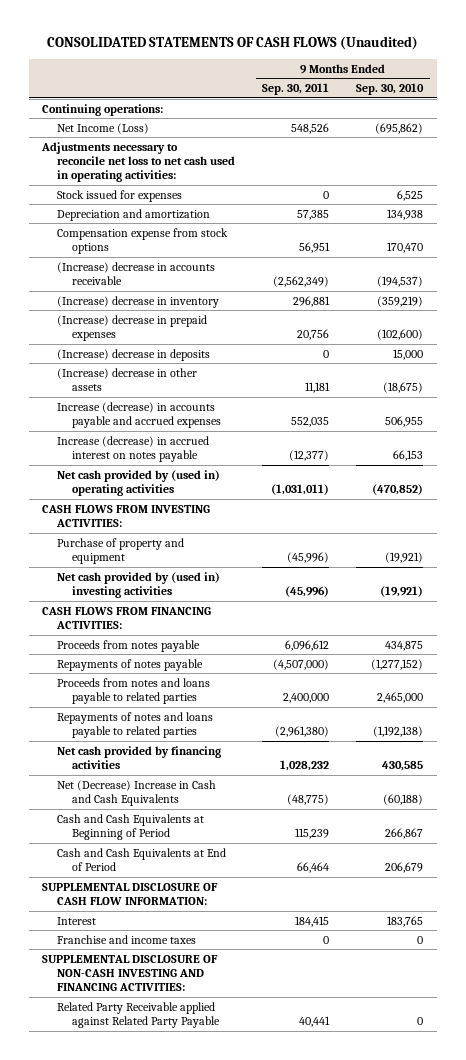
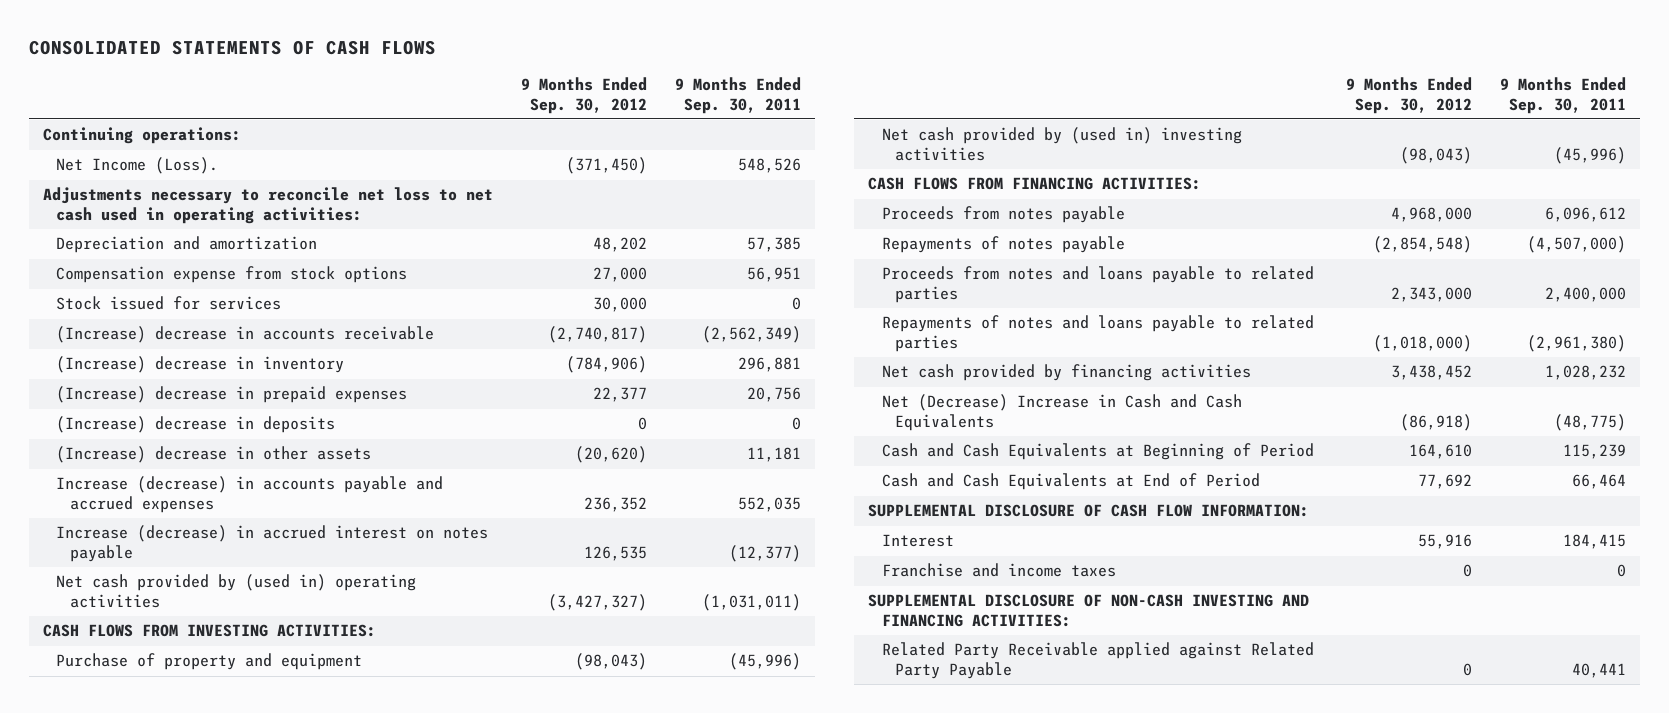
[46,36,418,51] CONSOLIDATED STATEMENTS OF CASH FLOWS (Unaudited) -> [29,39,437,55] CONSOLIDATED STATEMENTS OF CASH FLOWS
[356,82,425,95] Sep. 30, 2010 -> none
none -> [520,77,647,114] 9 Months Ended Sep. 30, 2012
[57,122,150,134] Net Income (Loss) -> [56,157,219,175] Net Income (Loss).
[57,189,183,202] Stock issued for expenses -> none
none -> [56,296,282,311] Stock issued for services

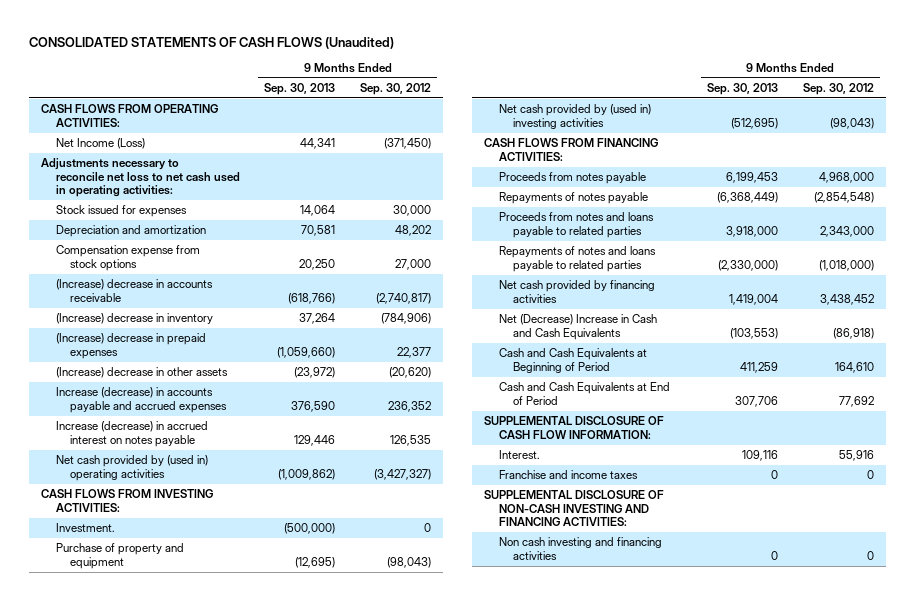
[29,39,437,55] CONSOLIDATED STATEMENTS OF CASH FLOWS -> [28,36,394,49] CONSOLIDATED STATEMENTS OF CASH FLOWS (Unaudited)
[674,77,801,114] 9 Months Ended Sep. 30, 2011 -> none
none -> [264,83,336,96] Sep. 30, 2013
[43,127,242,145] Continuing operations: -> none
none -> [41,104,219,127] CASH FLOWS FROM OPERATING ACTIVITIES:
[56,157,219,175] Net Income (Loss). -> [55,138,145,150] Net Income (Loss)
none -> [55,205,187,218] Stock issued for expenses
[56,296,282,311] Stock issued for services -> none
[56,416,336,434] (Increase) decrease in deposits -> none
none -> [55,523,115,533] Investment.
[881,534,954,548] Interest -> [498,450,540,460] Interest.
[881,642,1314,679] Related Party Receivable applied against Related Party Payable -> none
none -> [498,537,662,560] Non cash investing and financing activities

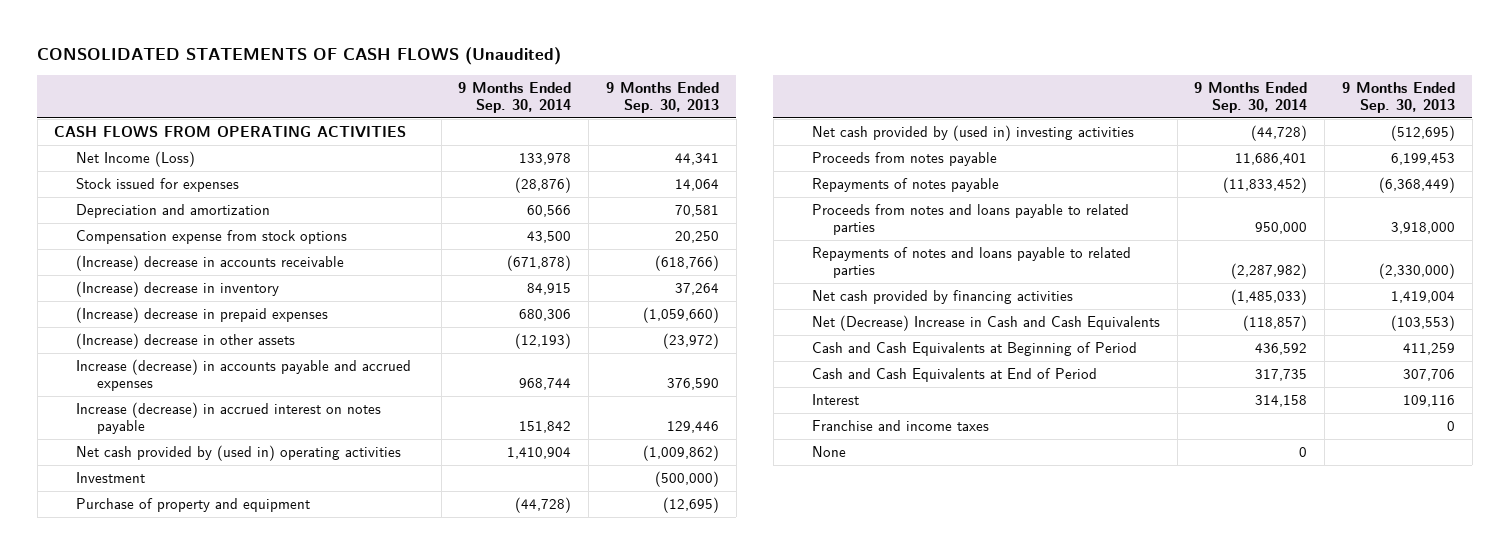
[359,83,431,96] Sep. 30, 2012 -> none
none -> [458,81,572,113] 9 Months Ended Sep. 30, 2014
[41,104,219,127] CASH FLOWS FROM OPERATING ACTIVITIES: -> [54,126,407,139] CASH FLOWS FROM OPERATING ACTIVITIES
[41,158,240,198] Adjustments necessary to reconcile net loss to net cash used in operating activities: -> none
[41,489,214,512] CASH FLOWS FROM INVESTING ACTIVITIES: -> none
[55,523,115,533] Investment. -> [75,472,145,484] Investment
[483,138,658,161] CASH FLOWS FROM FINANCING ACTIVITIES: -> none
[483,416,664,439] SUPPLEMENTAL DISCLOSURE OF CASH FLOW INFORMATION: -> none
[498,450,540,460] Interest. -> [811,394,859,406] Interest
[483,490,664,527] SUPPLEMENTAL DISCLOSURE OF NON-CASH INVESTING AND FINANCING ACTIVITIES: -> none
[498,537,662,560] Non cash investing and financing activities -> none
none -> [811,446,846,458] None

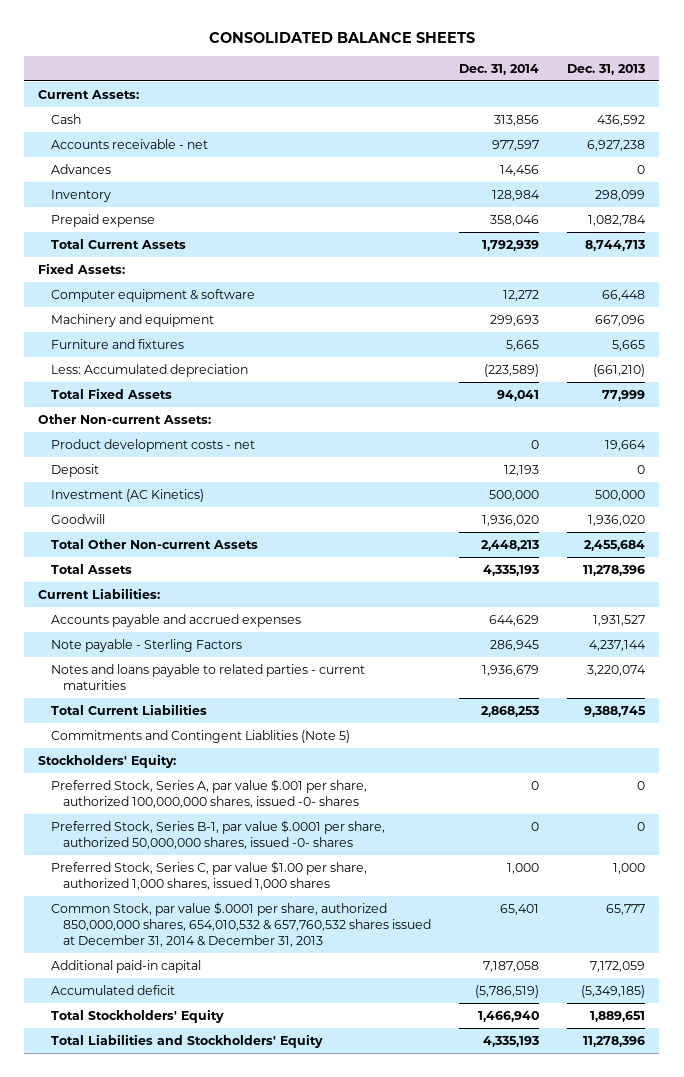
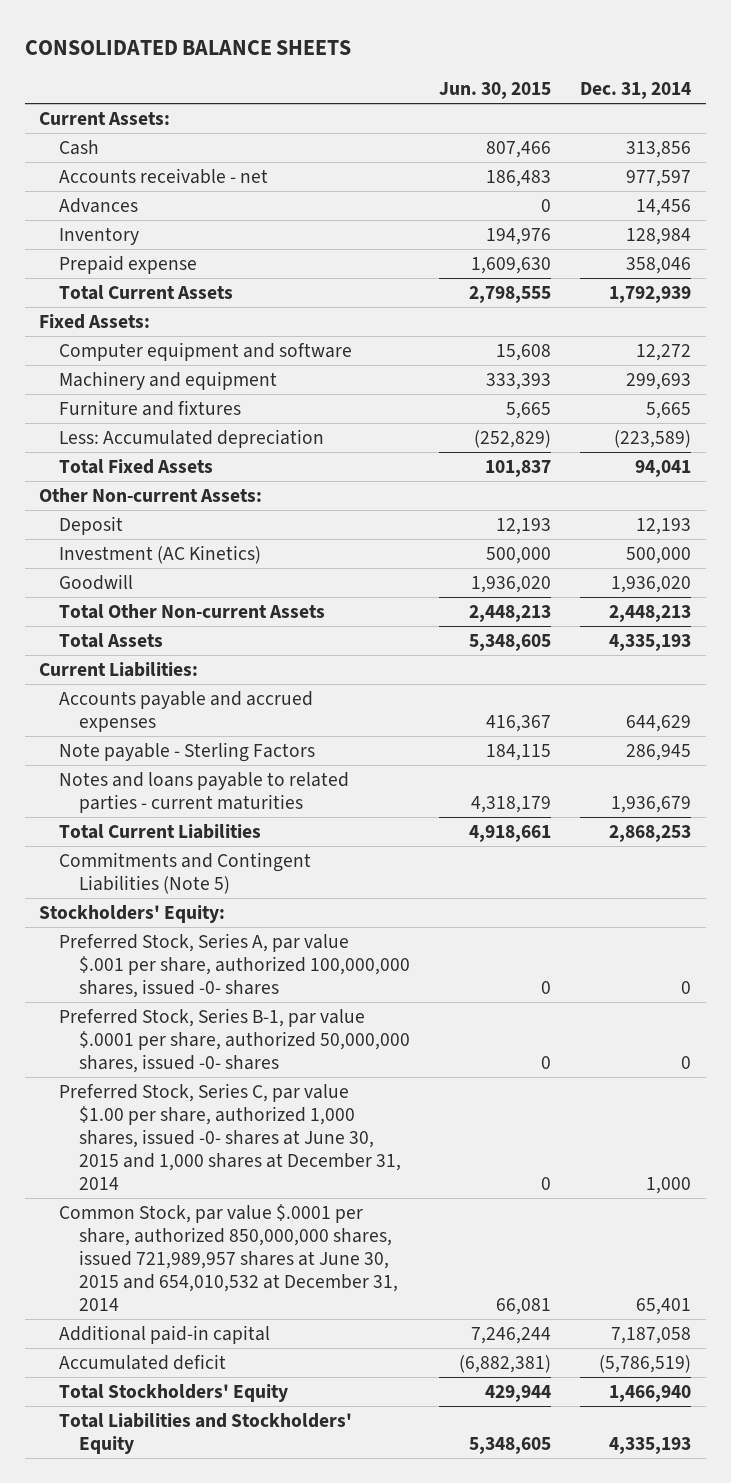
[567,63,646,75] Dec. 31, 2013 -> none
none -> [439,82,552,100] Jun. 30, 2015
[50,288,255,302] Computer equipment & software -> [59,341,353,361] Computer equipment and software
[50,438,255,452] Product development costs - net -> none
[50,729,350,743] Commitments and Contingent Liablities (Note 5) -> [59,851,312,895] Commitments and Contingent Liabilities (Note 5)
[50,860,367,890] Preferred Stock, Series C, par value $1.00 per share, authorized 1,000 shares, issued 1,000 shares -> [59,1082,402,1191] Preferred Stock, Series C, par value $1.00 per share, authorized 1,000 shares, issued -0- shares at June 30, 2015 and 1,000 shares at December 31, 2014
[50,901,432,947] Common Stock, par value $.0001 per share, authorized 850,000,000 shares, 654,010,532 & 657,760,532 shares issued at December 31, 2014 & December 31, 2013 -> [59,1203,399,1312] Common Stock, par value $.0001 per share, authorized 850,000,000 shares, issued 721,989,957 shares at June 30, 2015 and 654,010,532 at December 31, 2014

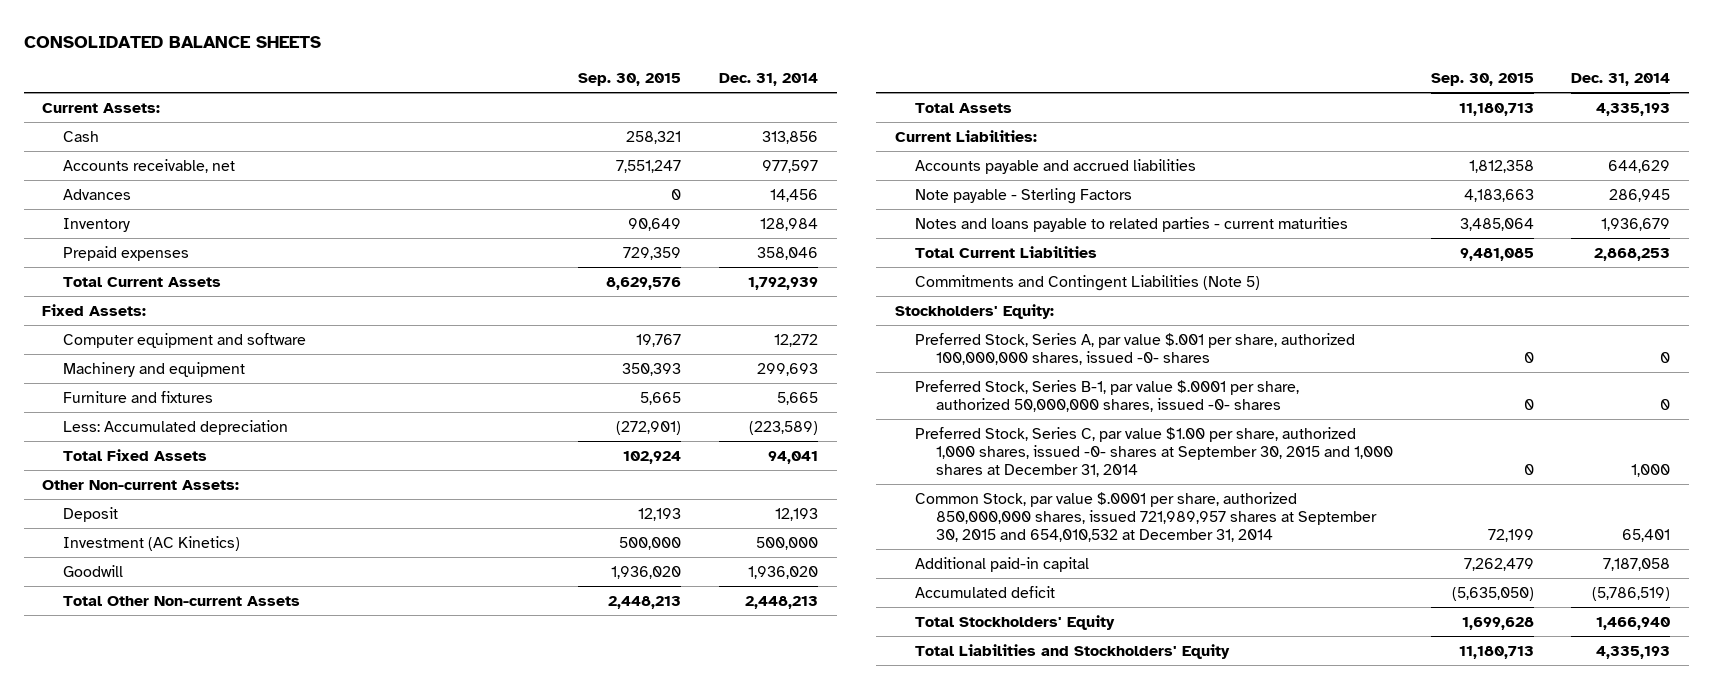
[439,82,552,100] Jun. 30, 2015 -> none
none -> [578,73,682,87] Sep. 30, 2015
[59,167,269,184] Accounts receivable - net -> [62,158,235,173] Accounts receivable, net
[59,254,198,274] Prepaid expense -> [62,245,189,261] Prepaid expenses
[59,690,314,733] Accounts payable and accrued expenses -> [915,158,1197,174] Accounts payable and accrued liabilities
[59,1082,402,1191] Preferred Stock, Series C, par value $1.00 per share, authorized 1,000 shares, issued -0- shares at June 30, 2015 and 1,000 shares at December 31, 2014 -> [915,426,1393,477] Preferred Stock, Series C, par value $1.00 per share, authorized 1,000 shares, issued -0- shares at September 30, 2015 and 1,000 shares at December 31, 2014
[59,1203,399,1312] Common Stock, par value $.0001 per share, authorized 850,000,000 shares, issued 721,989,957 shares at June 30, 2015 and 654,010,532 at December 31, 2014 -> [915,491,1377,542] Common Stock, par value $.0001 per share, authorized 850,000,000 shares, issued 721,989,957 shares at September 30, 2015 and 654,010,532 at December 31, 2014

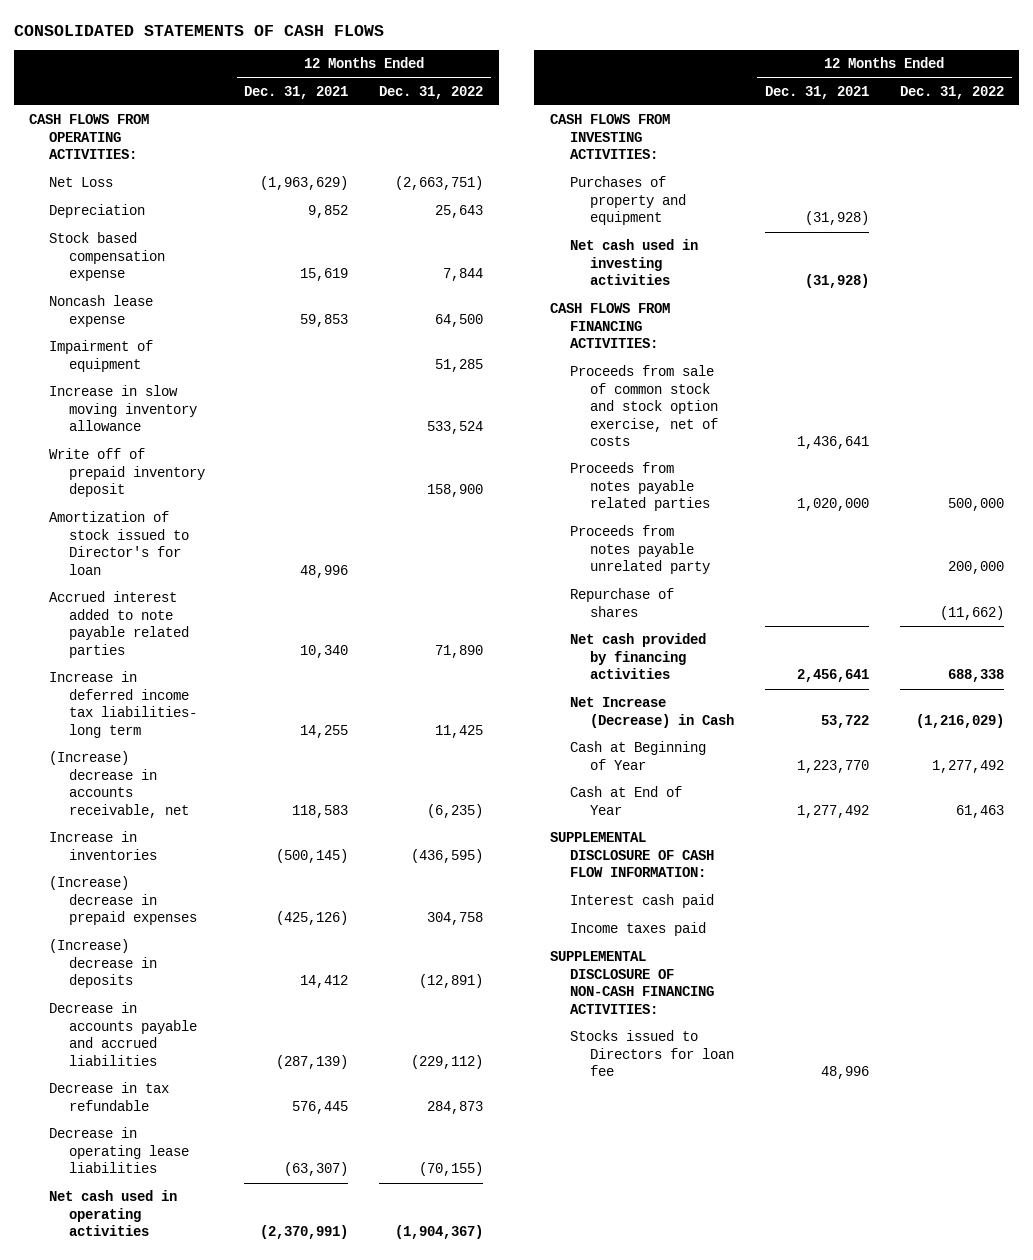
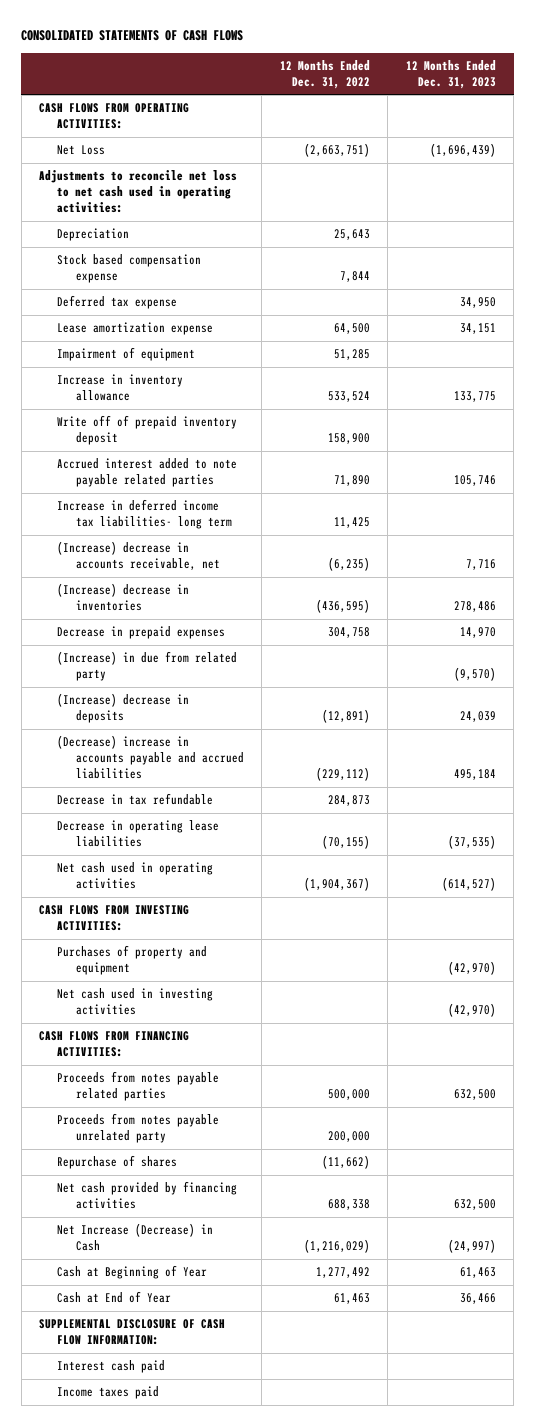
[244,85,349,99] Dec. 31, 2021 -> none
none -> [405,59,496,89] 12 Months Ended Dec. 31, 2023
none -> [38,170,237,214] Adjustments to reconcile net loss to net cash used in operating activities:
none -> [57,295,178,310] Deferred tax expense
[49,295,154,327] Noncash lease expense -> [57,322,214,336] Lease amortization expense
[49,385,198,432] Increase in slow moving inventory allowance -> [57,374,184,402] Increase in inventory allowance
[49,511,190,575] Amortization of stock issued to Director's for loan -> none
[49,831,158,860] Increase in inventories -> [57,583,190,612] (Increase) decrease in inventories
[49,876,198,926] (Increase) decrease in prepaid expenses -> [57,626,226,640] Decrease in prepaid expenses
none -> [57,651,238,682] (Increase) in due from related party
[49,1002,198,1066] Decrease in accounts payable and accrued liabilities -> [57,735,244,780] (Decrease) increase in accounts payable and accrued liabilities
[569,365,718,447] Proceeds from sale of common stock and stock option exercise, net of costs -> none
[549,951,714,1014] SUPPLEMENTAL DISCLOSURE OF NON-CASH FINANCING ACTIVITIES: -> none
[569,1030,734,1077] Stocks issued to Directors for loan fee -> none

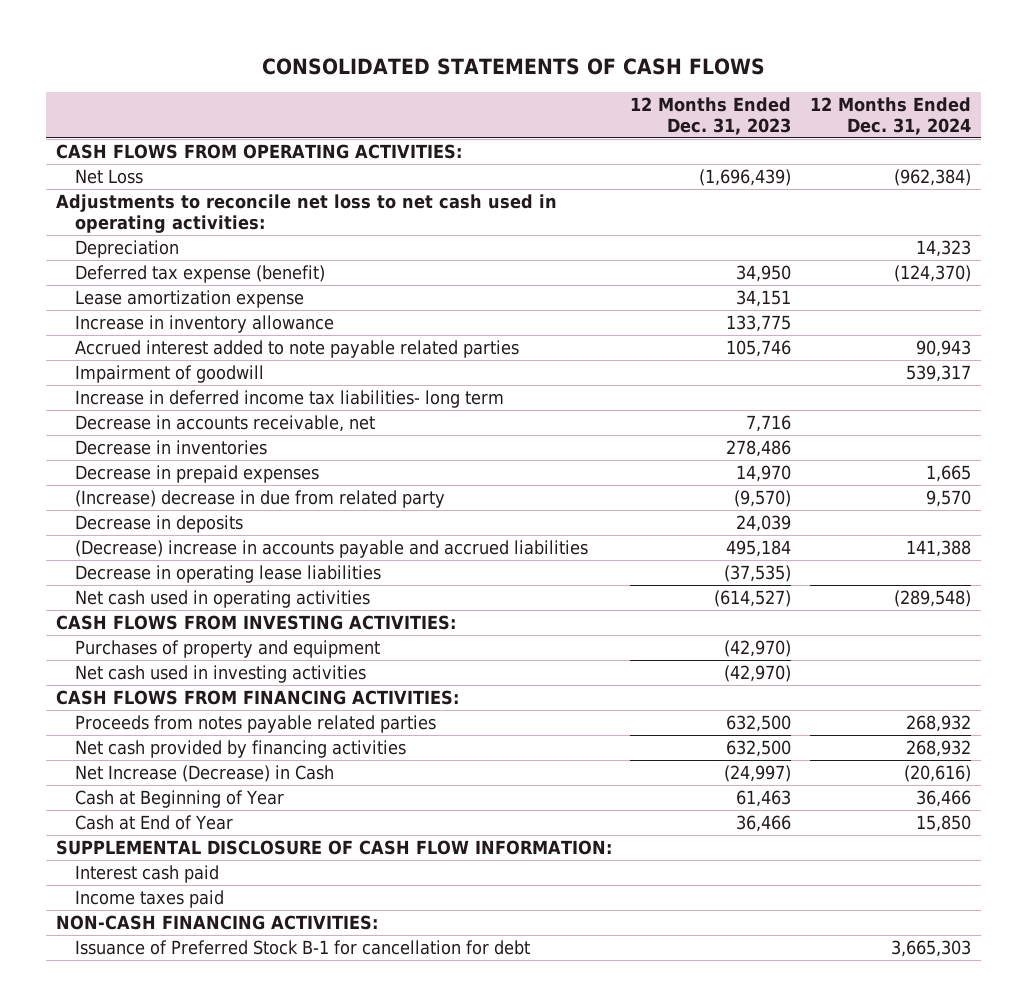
[279,59,370,89] 12 Months Ended Dec. 31, 2022 -> none
none -> [810,97,972,135] 12 Months Ended Dec. 31, 2024
[57,254,202,284] Stock based compensation expense -> none
[57,295,178,310] Deferred tax expense -> [75,265,326,284] Deferred tax expense (benefit)
[57,347,196,362] Impairment of equipment -> none
[57,415,238,446] Write off of prepaid inventory deposit -> none
none -> [75,365,265,384] Impairment of goodwill
[57,541,220,571] (Increase) decrease in accounts receivable, net -> [75,415,376,433] Decrease in accounts receivable, net
[57,583,190,612] (Increase) decrease in inventories -> [75,440,268,456] Decrease in inventories
[57,651,238,682] (Increase) in due from related party -> [75,490,446,509] (Increase) decrease in due from related party
[57,693,190,724] (Increase) decrease in deposits -> [75,515,244,534] Decrease in deposits
[57,793,214,806] Decrease in tax refundable -> none
[57,1113,220,1144] Proceeds from notes payable unrelated party -> none
[57,1155,178,1170] Repurchase of shares -> none
none -> [55,915,378,931] NON-CASH FINANCING ACTIVITIES:
none -> [75,940,531,956] Issuance of Preferred Stock B-1 for cancellation for debt

